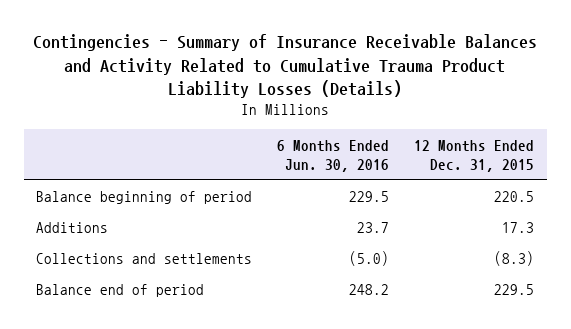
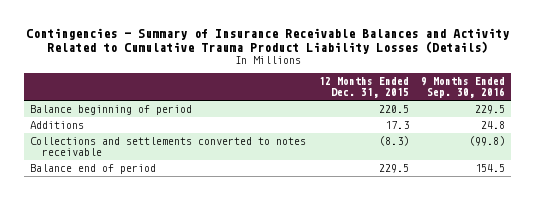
[277,139,390,173] 6 Months Ended Jun. 30, 2016 -> none
none -> [420,76,505,99] 9 Months Ended Sep. 30, 2016
[36,253,253,265] Collections and settlements -> [30,137,307,157] Collections and settlements converted to notes receivable

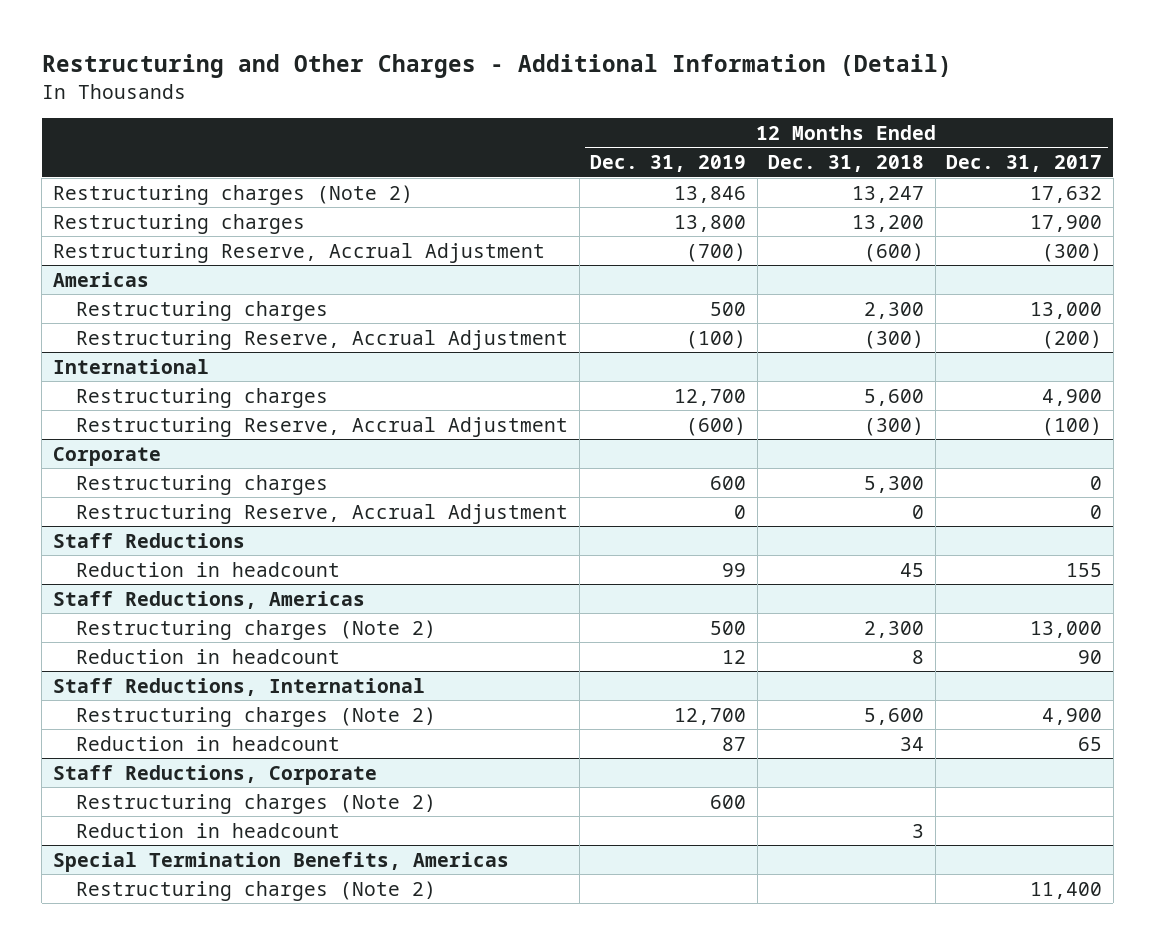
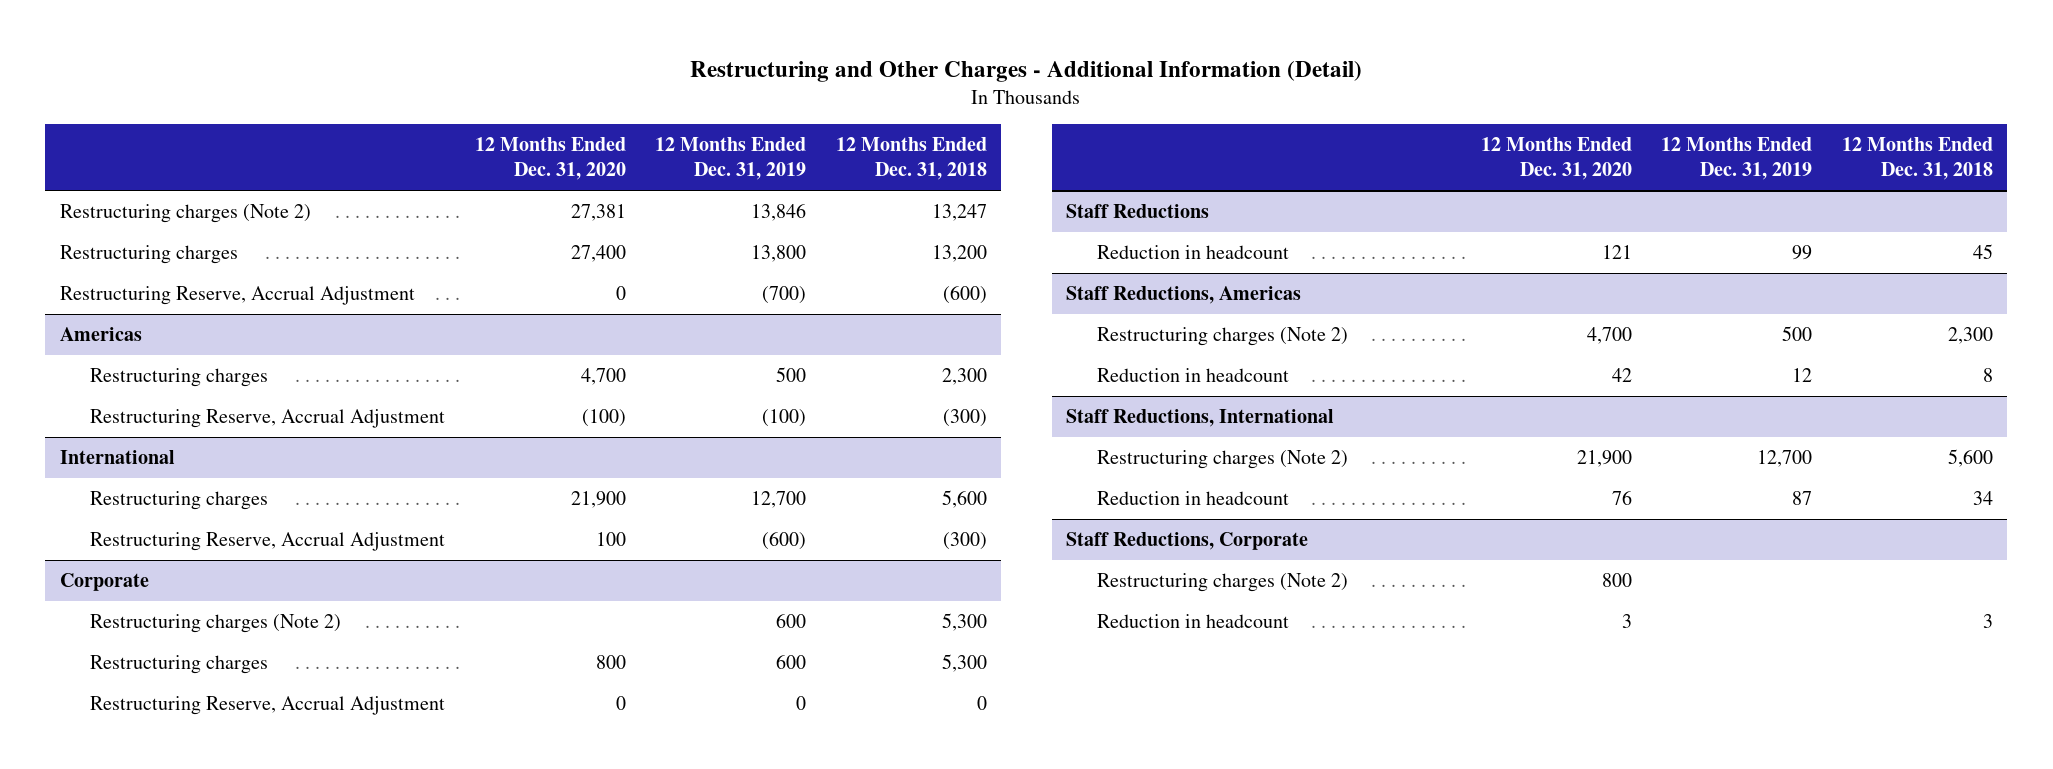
[946,155,1103,173] Dec. 31, 2017 -> none
none -> [474,136,626,181] 12 Months Ended Dec. 31, 2020
none -> [90,614,342,634] Restructuring charges (Note 2)
[76,793,437,814] Restructuring charges (Note 2) -> none
[52,851,509,872] Special Termination Benefits, Americas -> none
[76,822,341,838] Reduction in headcount -> [1096,614,1289,629] Reduction in headcount

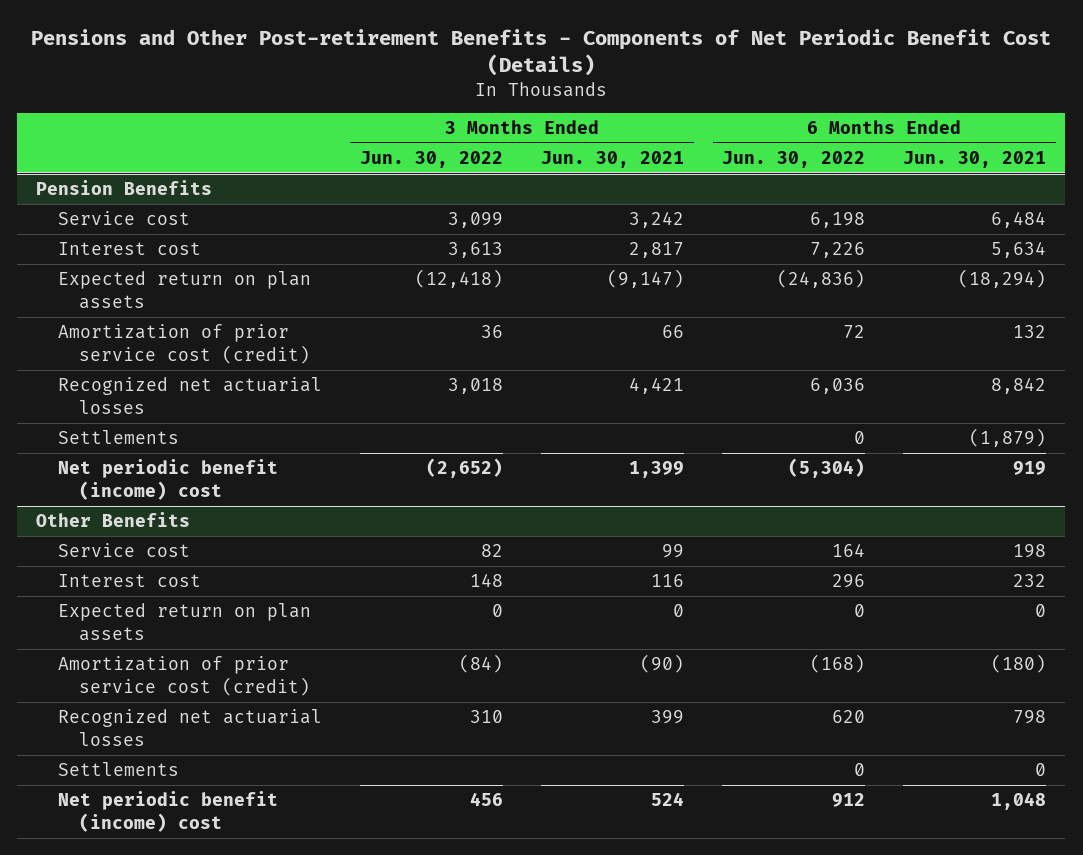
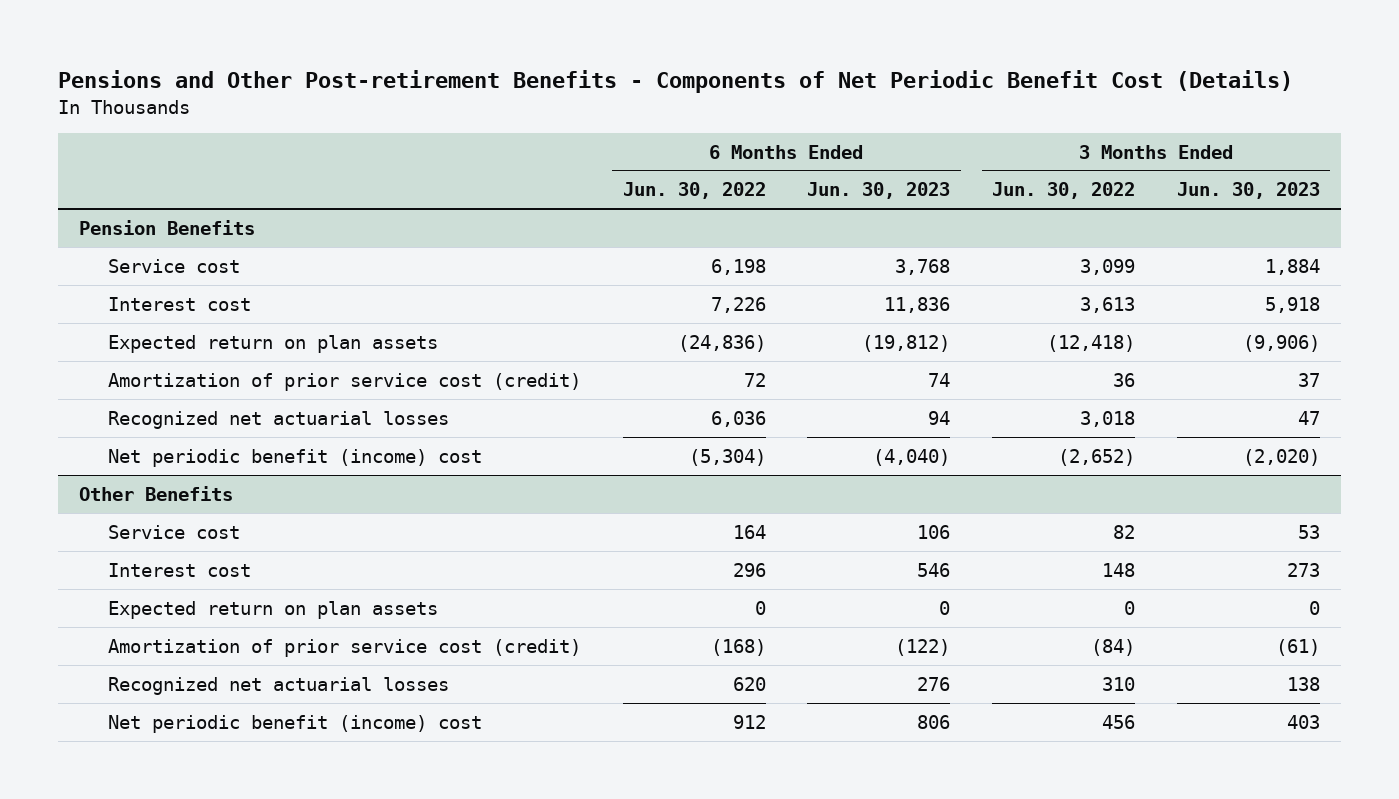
[541,151,685,169] Jun. 30, 2021 -> none
[903,151,1047,169] Jun. 30, 2021 -> none
none -> [807,182,951,200] Jun. 30, 2023
none -> [1176,182,1320,200] Jun. 30, 2023
[57,430,179,445] Settlements -> none
[57,762,179,777] Settlements -> none

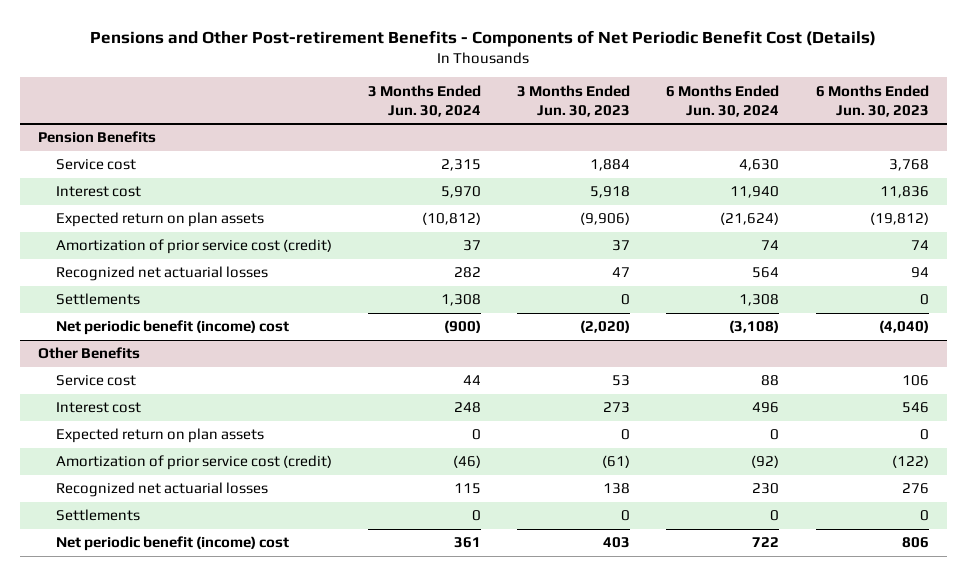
[622,182,766,200] Jun. 30, 2022 -> none
[992,182,1136,200] Jun. 30, 2022 -> none
none -> [368,84,482,117] 3 Months Ended Jun. 30, 2024
none -> [666,84,780,117] 6 Months Ended Jun. 30, 2024
none -> [56,293,141,306] Settlements
none -> [56,509,141,522] Settlements

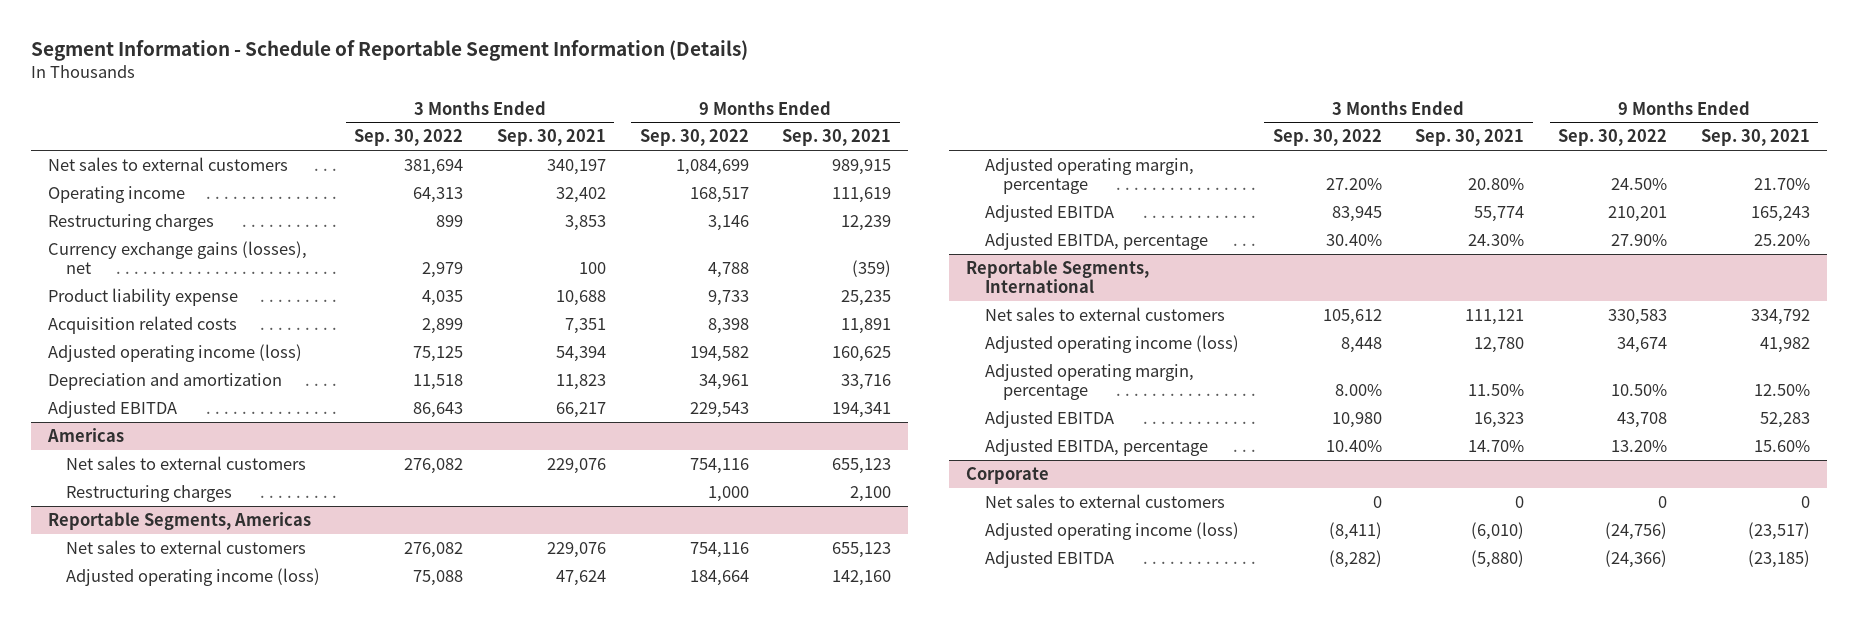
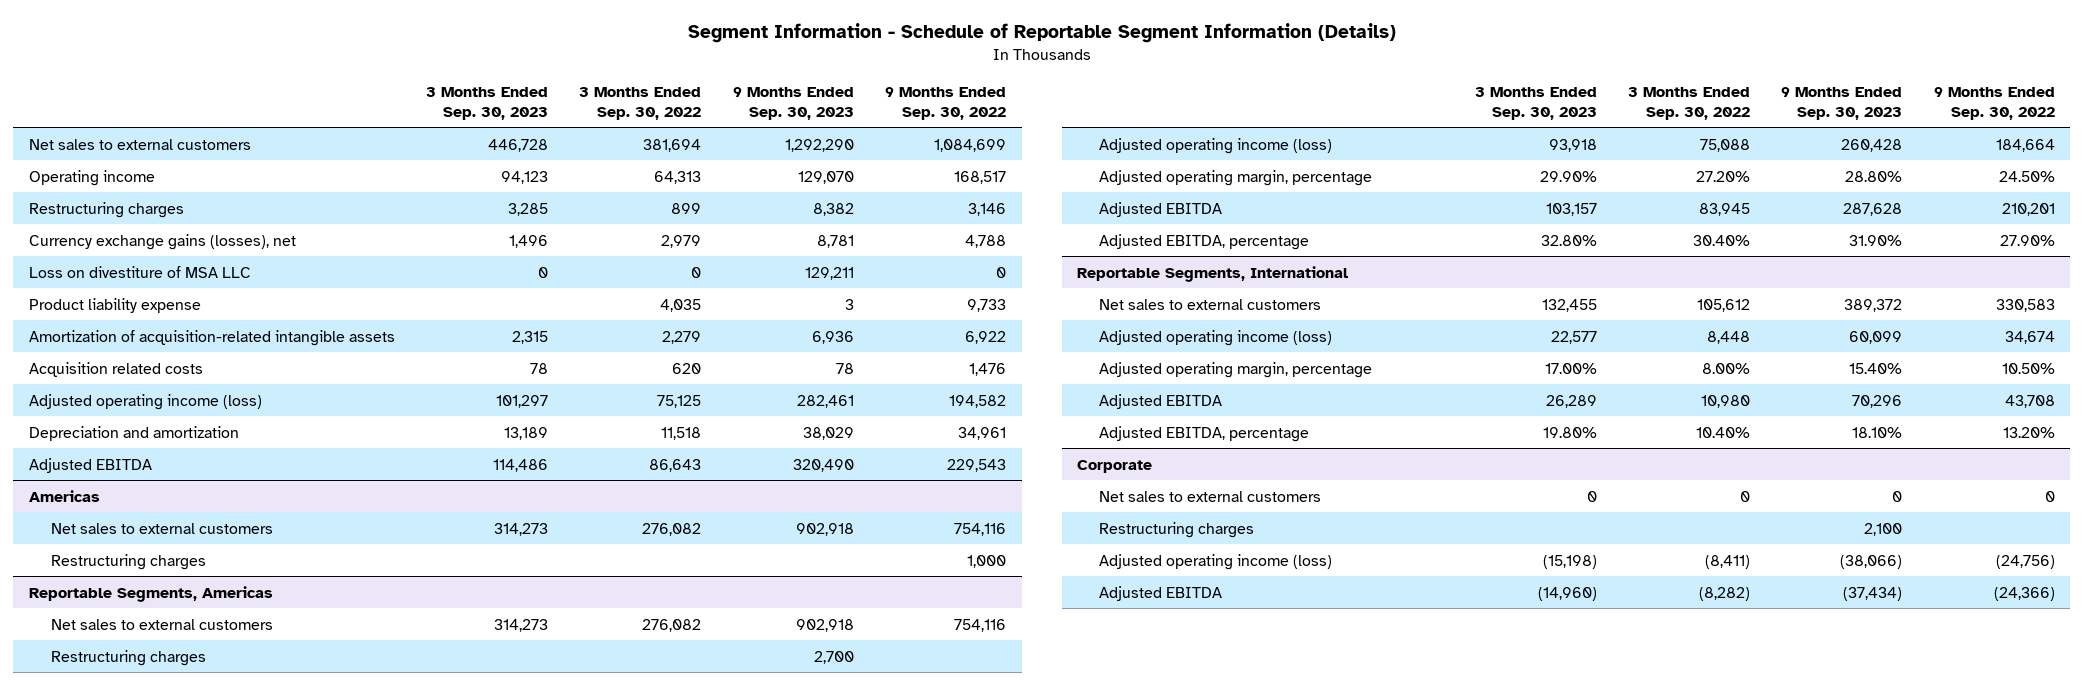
[496,129,606,147] Sep. 30, 2021 -> none
[782,129,892,147] Sep. 30, 2021 -> none
none -> [426,87,549,120] 3 Months Ended Sep. 30, 2023
none -> [732,87,854,120] 9 Months Ended Sep. 30, 2023
none -> [28,265,251,278] Loss on divestiture of MSA LLC
none -> [28,329,395,346] Amortization of acquisition-related intangible assets
[421,317,463,334] 2,899 -> [672,362,702,374] 620
[707,317,749,334] 8,398 -> [969,362,1007,376] 1,476
none -> [50,649,206,666] Restructuring charges
none -> [1099,521,1255,538] Restructuring charges

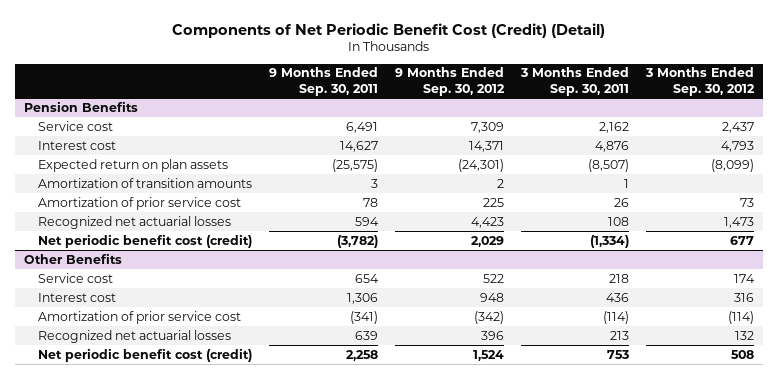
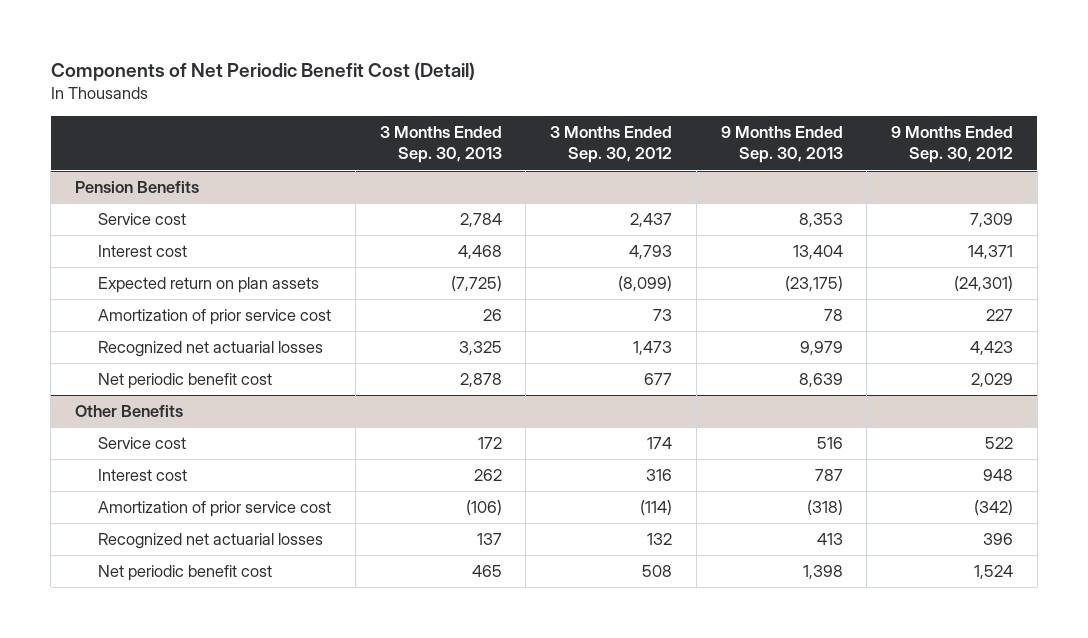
[172,22,606,38] Components of Net Periodic Benefit Cost (Credit) (Detail) -> [50,61,475,81] Components of Net Periodic Benefit Cost (Detail)
[268,67,378,96] 9 Months Ended Sep. 30, 2011 -> none
[520,67,630,96] 3 Months Ended Sep. 30, 2011 -> none
none -> [379,126,502,164] 3 Months Ended Sep. 30, 2013
none -> [720,126,843,164] 9 Months Ended Sep. 30, 2013
[37,177,252,188] Amortization of transition amounts -> none
[483,197,505,207] 225 -> [985,309,1013,322] 227
[37,233,252,248] Net periodic benefit cost (credit) -> [98,373,273,390] Net periodic benefit cost
[37,347,252,362] Net periodic benefit cost (credit) -> [98,565,273,582] Net periodic benefit cost

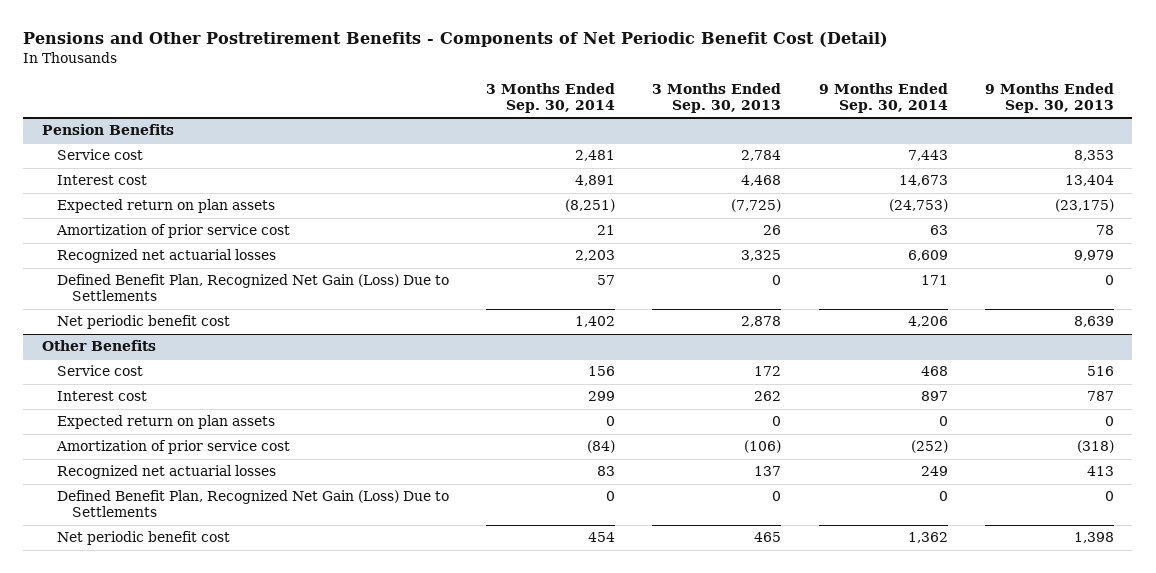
[50,61,475,81] Components of Net Periodic Benefit Cost (Detail) -> [23,32,889,48] Pensions and Other Postretirement Benefits - Components of Net Periodic Benefit Cost (Detail)
[550,126,673,164] 3 Months Ended Sep. 30, 2012 -> none
[890,126,1013,164] 9 Months Ended Sep. 30, 2012 -> none
none -> [486,82,616,113] 3 Months Ended Sep. 30, 2014
none -> [818,82,948,113] 9 Months Ended Sep. 30, 2014
none -> [56,274,449,302] Defined Benefit Plan, Recognized Net Gain (Loss) Due to Settlements
none -> [56,415,275,430] Expected return on plan assets
none -> [56,490,449,518] Defined Benefit Plan, Recognized Net Gain (Loss) Due to Settlements

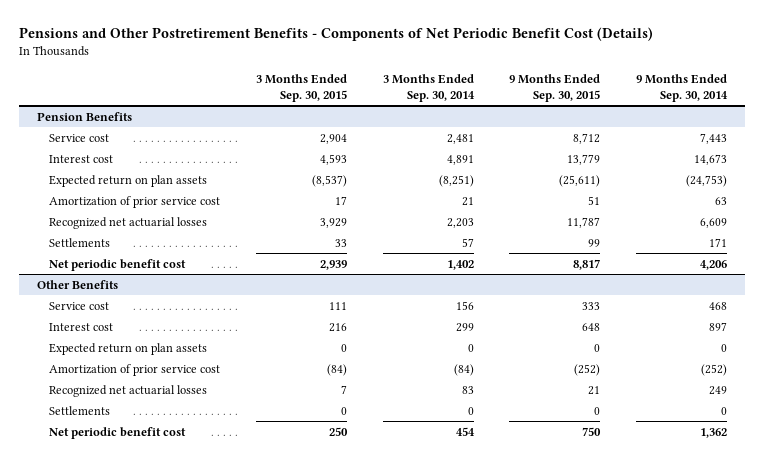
[23,32,889,48] Pensions and Other Postretirement Benefits - Components of Net Periodic Benefit Cost (Detail) -> [18,27,653,42] Pensions and Other Postretirement Benefits - Components of Net Periodic Benefit Cost (Details)
[652,82,782,113] 3 Months Ended Sep. 30, 2013 -> none
[984,82,1114,113] 9 Months Ended Sep. 30, 2013 -> none
none -> [255,73,347,102] 3 Months Ended Sep. 30, 2015
none -> [509,73,601,102] 9 Months Ended Sep. 30, 2015
[56,274,449,302] Defined Benefit Plan, Recognized Net Gain (Loss) Due to Settlements -> [48,237,110,247] Settlements
[56,490,449,518] Defined Benefit Plan, Recognized Net Gain (Loss) Due to Settlements -> [48,405,110,415] Settlements

